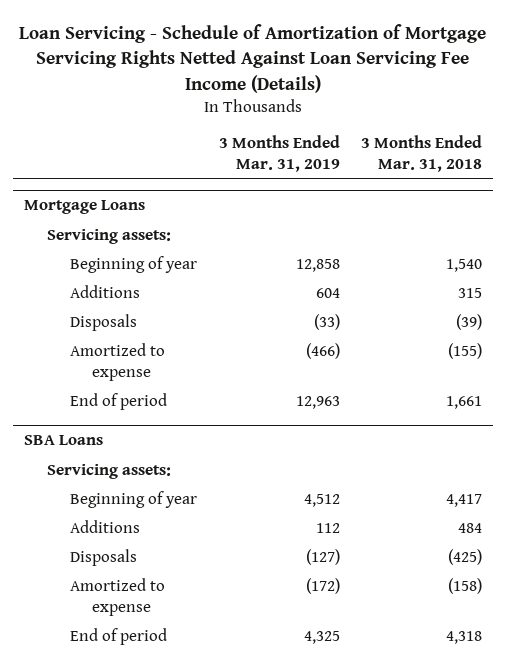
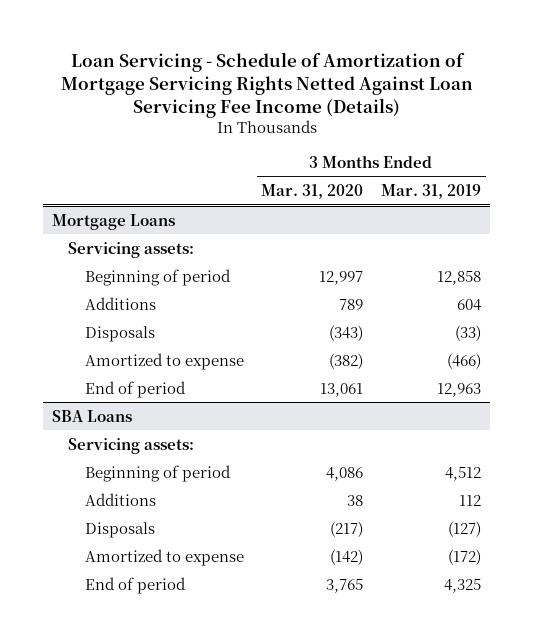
[361,135,483,173] 3 Months Ended Mar. 31, 2018 -> none
none -> [261,184,364,200] Mar. 31, 2020
[69,255,197,273] Beginning of year -> [84,268,231,286] Beginning of period
[69,490,197,508] Beginning of year -> [84,464,231,482] Beginning of period

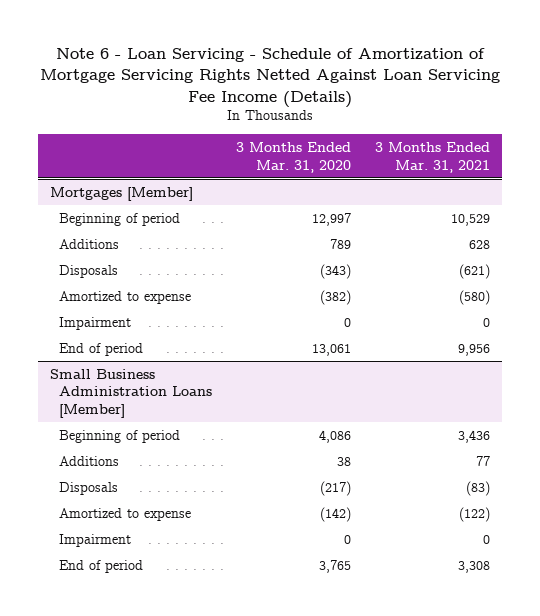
[60,51,473,119] Loan Servicing - Schedule of Amortization of Mortgage Servicing Rights Netted Against Loan Servicing Fee Income (Details) -> [39,48,500,108] Note 6 - Loan Servicing - Schedule of Amortization of Mortgage Servicing Rights Netted Against Loan Servicing Fee Income (Details)
[381,184,482,200] Mar. 31, 2019 -> none
none -> [375,142,491,173] 3 Months Ended Mar. 31, 2021
[68,241,195,258] Servicing assets: -> none
[52,213,176,230] Mortgage Loans -> [49,186,193,201] Mortgages [Member]
none -> [59,316,132,330] Impairment
[68,437,195,454] Servicing assets: -> none
[52,409,133,422] SBA Loans -> [49,368,213,418] Small Business Administration Loans [Member]
none -> [59,533,132,547] Impairment

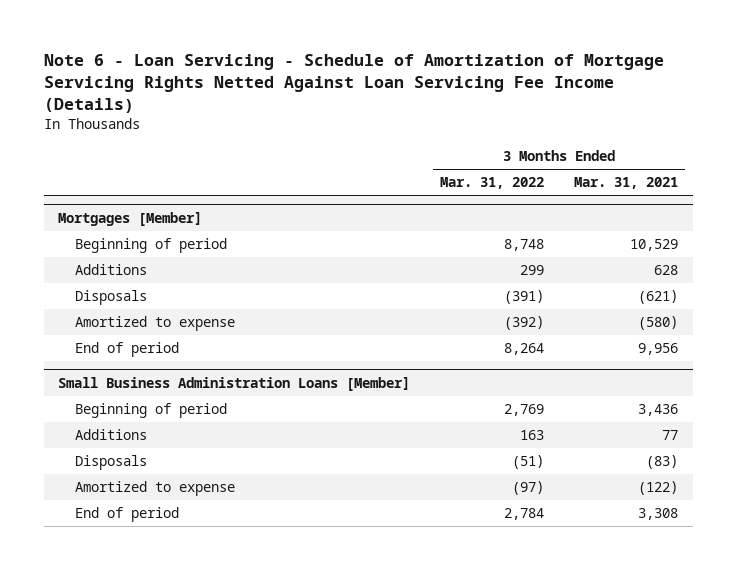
[236,142,352,173] 3 Months Ended Mar. 31, 2020 -> none
none -> [440,177,545,190] Mar. 31, 2022
[59,316,132,330] Impairment -> none
[59,533,132,547] Impairment -> none

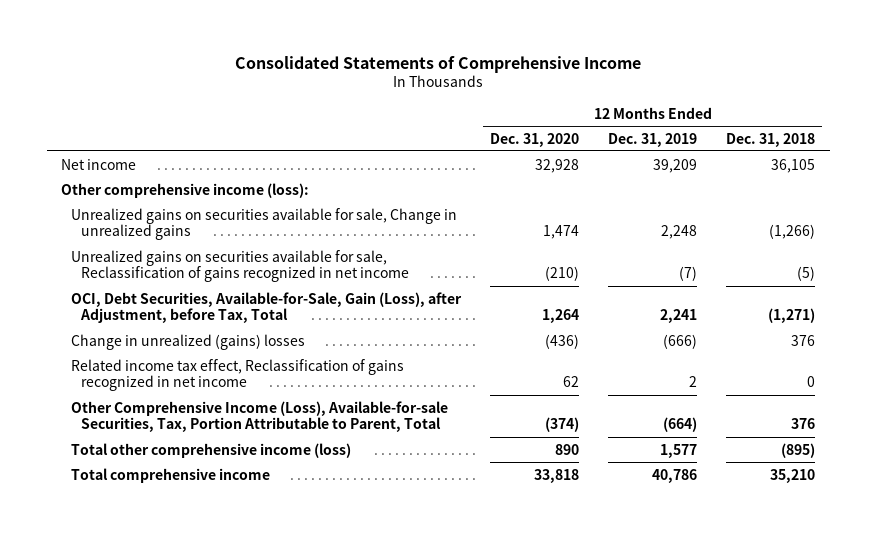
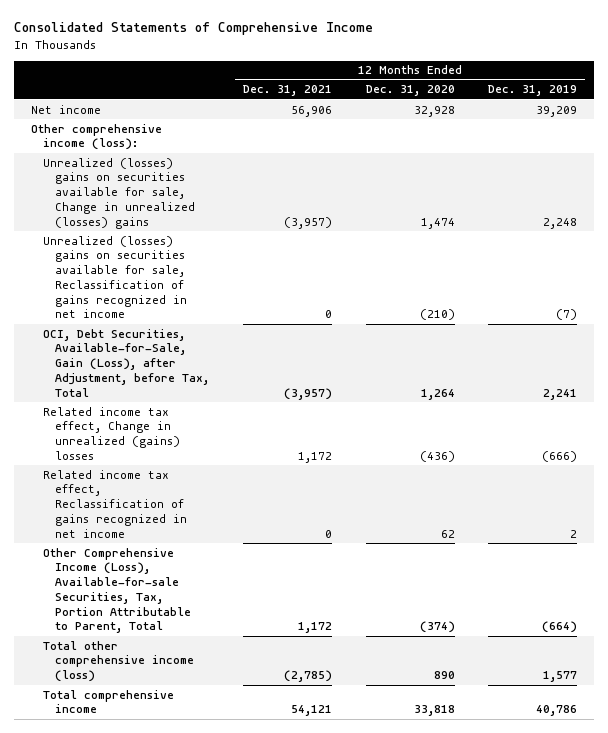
[726,132,816,147] Dec. 31, 2018 -> none
none -> [242,85,332,97] Dec. 31, 2021
[71,207,458,241] Unrealized gains on securities available for sale, Change in unrealized gains -> [43,157,196,229] Unrealized (losses) gains on securities available for sale, Change in unrealized (losses) gains
[71,249,410,283] Unrealized gains on securities available for sale, Reclassification of gains recognized in net income -> [43,235,188,319] Unrealized (losses) gains on securities available for sale, Reclassification of gains recognized in net income
[71,333,306,350] Change in unrealized (gains) losses -> [43,406,181,460] Related income tax effect, Change in unrealized (gains) losses

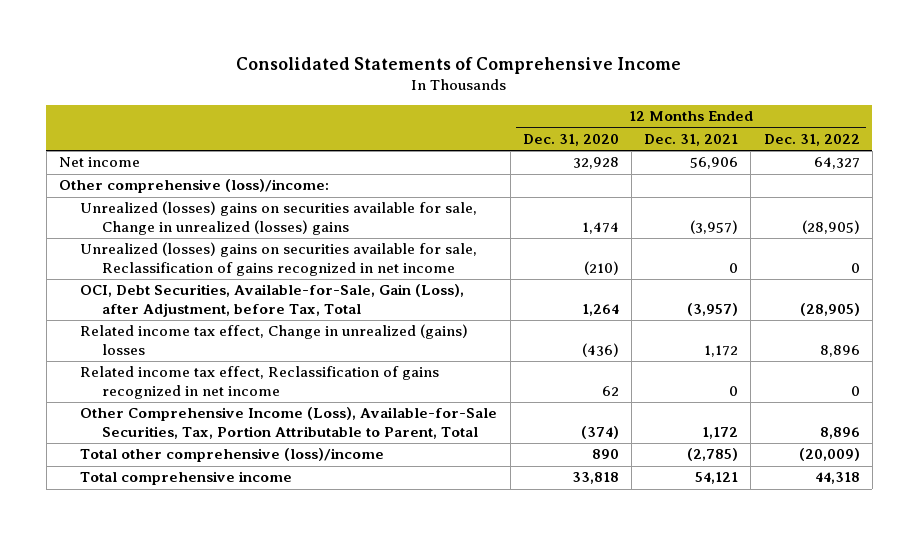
[488,85,578,97] Dec. 31, 2019 -> none
none -> [763,134,860,147] Dec. 31, 2022
[30,123,162,151] Other comprehensive income (loss): -> [58,179,329,194] Other comprehensive (loss)/income:
[43,547,192,634] Other Comprehensive Income (Loss), Available-for-sale Securities, Tax, Portion Attributable to Parent, Total -> [80,407,498,439] Other Comprehensive Income (Loss), Available-for-Sale Securities, Tax, Portion Attributable to Parent, Total
[43,640,195,683] Total other comprehensive income (loss) -> [80,448,385,463] Total other comprehensive (loss)/income

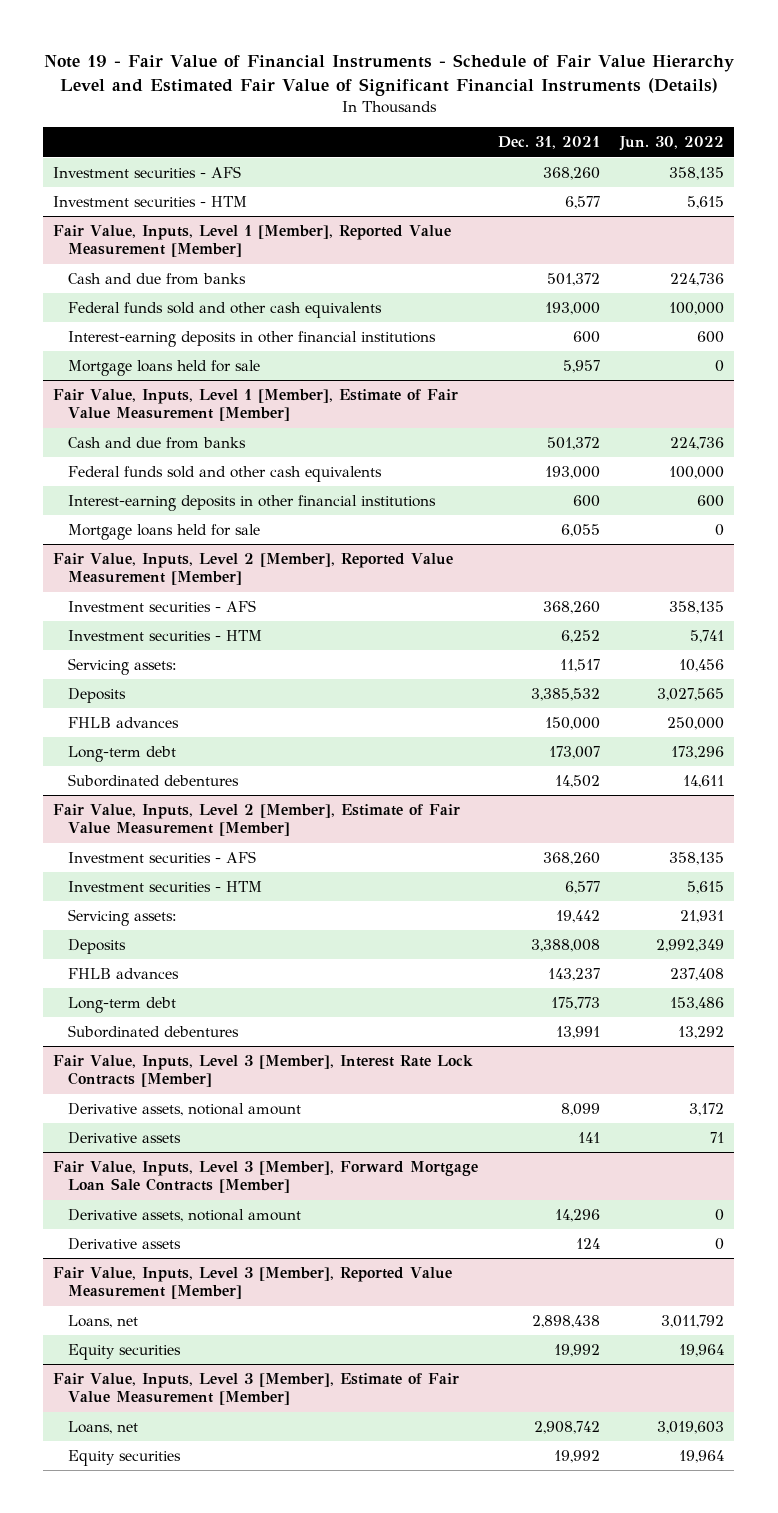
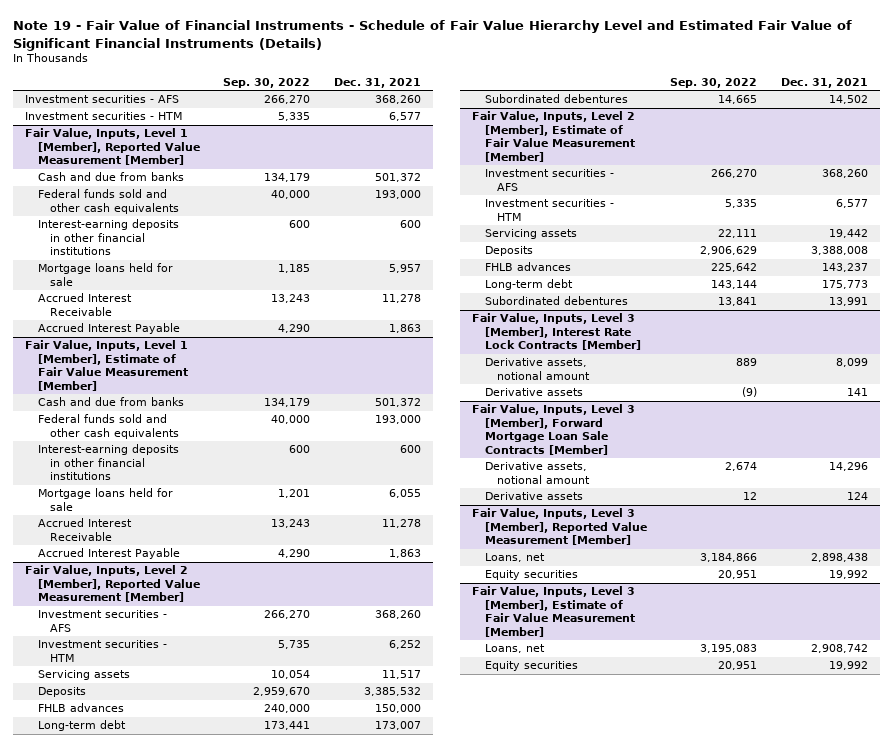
[619,136,725,152] Jun. 30, 2022 -> none
none -> [223,77,311,88] Sep. 30, 2022
none -> [37,293,132,316] Accrued Interest Receivable
none -> [37,323,180,335] Accrued Interest Payable
none -> [37,518,132,541] Accrued Interest Receivable
none -> [37,548,180,560] Accrued Interest Payable
[67,658,177,676] Servicing assets: -> [37,670,130,681] Servicing assets
[67,909,177,927] Servicing assets: -> [484,229,577,240] Servicing assets

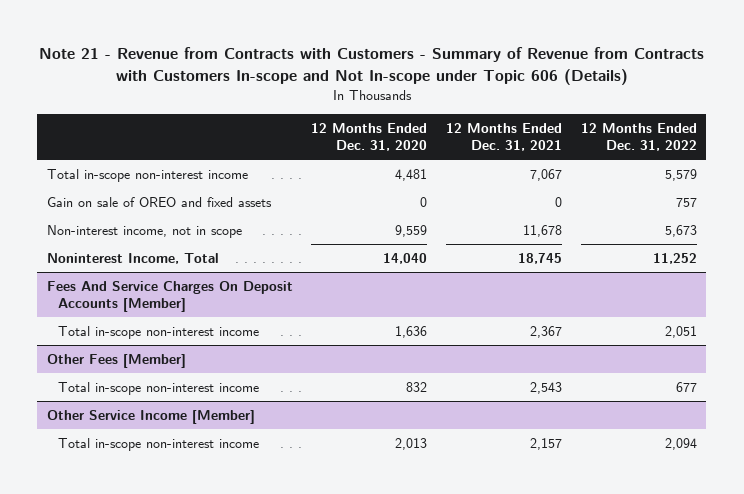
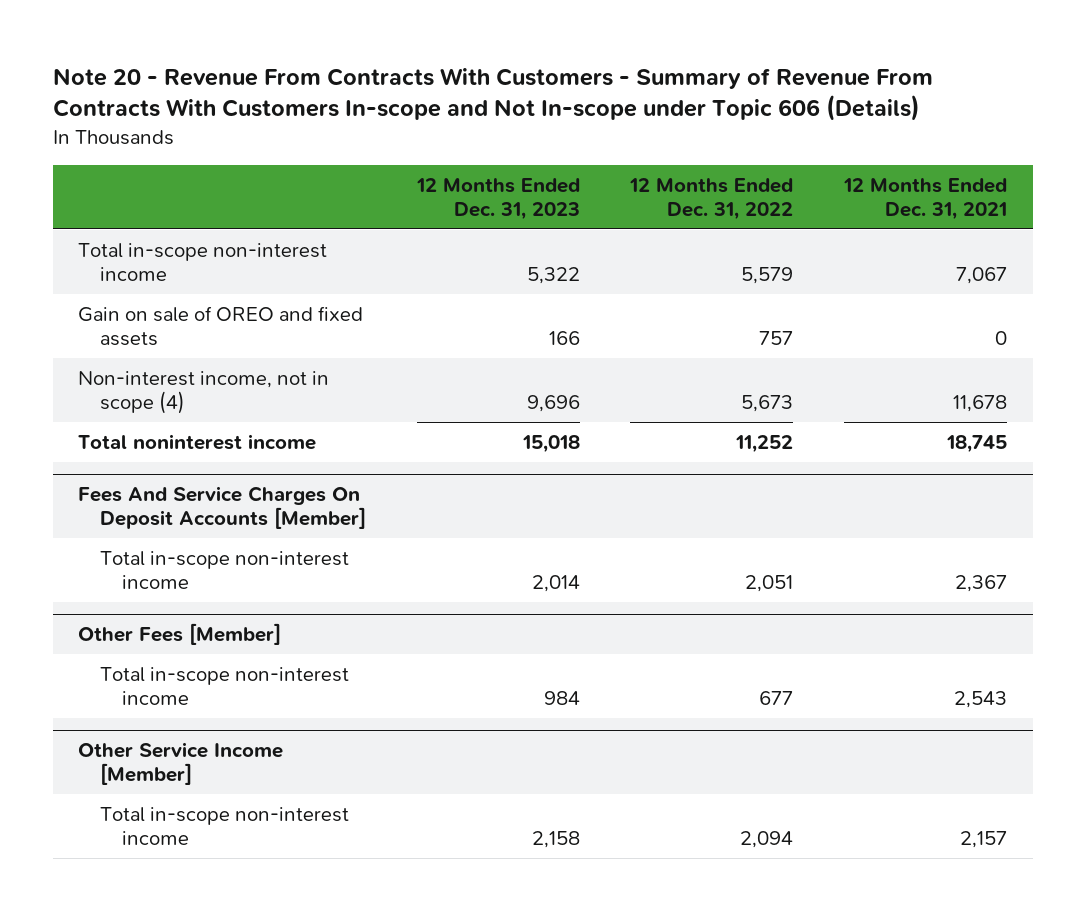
[38,47,704,85] Note 21 - Revenue from Contracts with Customers - Summary of Revenue from Contracts with Customers In-scope and Not In-scope under Topic 606 (Details) -> [52,67,933,122] Note 20 - Revenue From Contracts With Customers - Summary of Revenue From Contracts With Customers In-scope and Not In-scope under Topic 606 (Details)
[311,122,428,152] 12 Months Ended Dec. 31, 2020 -> none
none -> [415,177,580,220] 12 Months Ended Dec. 31, 2023
[46,224,242,238] Non-interest income, not in scope -> [78,371,330,415] Non-interest income, not in scope (4)
[46,252,219,264] Noninterest Income, Total -> [78,434,317,451] Total noninterest income

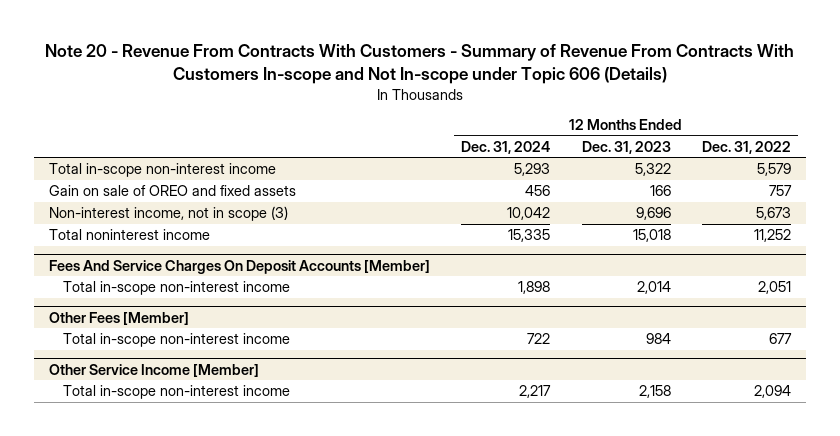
[843,177,1008,220] 12 Months Ended Dec. 31, 2021 -> none
none -> [461,141,551,155] Dec. 31, 2024
[78,371,330,415] Non-interest income, not in scope (4) -> [49,206,289,222] Non-interest income, not in scope (3)

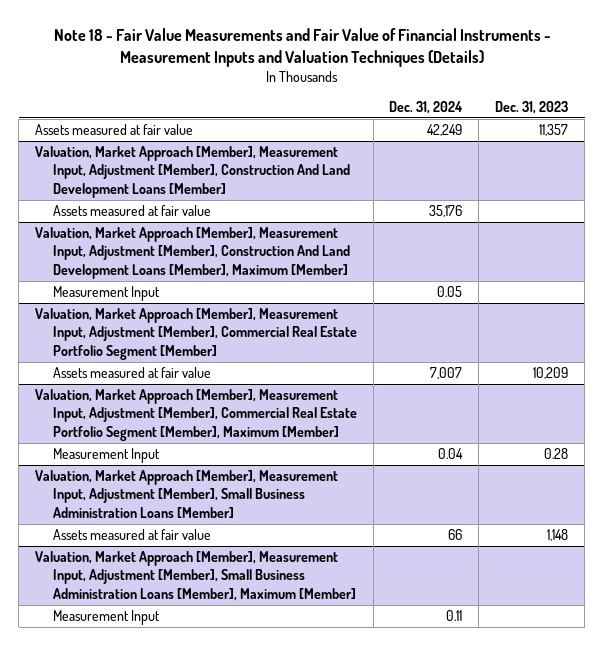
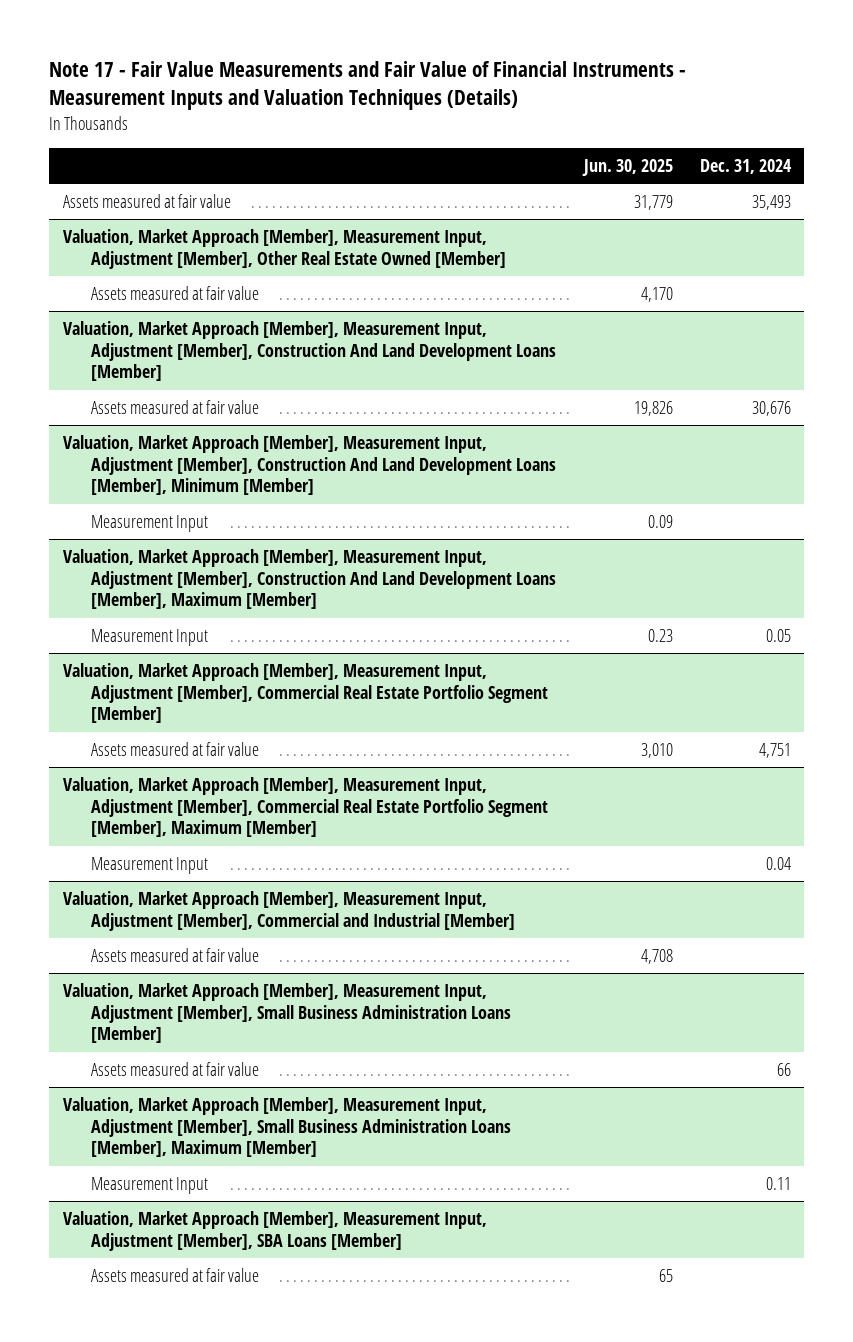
[53,27,551,67] Note 18 - Fair Value Measurements and Fair Value of Financial Instruments - Measurement Inputs and Valuation Techniques (Details) -> [49,61,687,111] Note 17 - Fair Value Measurements and Fair Value of Financial Instruments - Measurement Inputs and Valuation Techniques (Details)
[495,100,569,114] Dec. 31, 2023 -> none
none -> [581,158,673,176] Jun. 30, 2025
[427,124,463,137] 42,249 -> [751,195,791,211] 35,493
none -> [62,229,507,269] Valuation, Market Approach [Member], Measurement Input, Adjustment [Member], Other Real Estate Owned [Member]
none -> [91,286,260,301] Assets measured at fair value
[429,205,463,218] 35,176 -> [751,401,791,417] 30,676
none -> [62,435,557,496] Valuation, Market Approach [Member], Measurement Input, Adjustment [Member], Construction And Land Development Loans [Member], Minimum [Member]
none -> [91,515,209,533] Measurement Input
[430,367,463,380] 7,007 -> [758,743,791,759] 4,751
none -> [62,891,516,931] Valuation, Market Approach [Member], Measurement Input, Adjustment [Member], Commercial and Industrial [Member]
none -> [91,948,260,963] Assets measured at fair value
none -> [62,1211,487,1251] Valuation, Market Approach [Member], Measurement Input, Adjustment [Member], SBA Loans [Member]
none -> [91,1268,260,1283] Assets measured at fair value

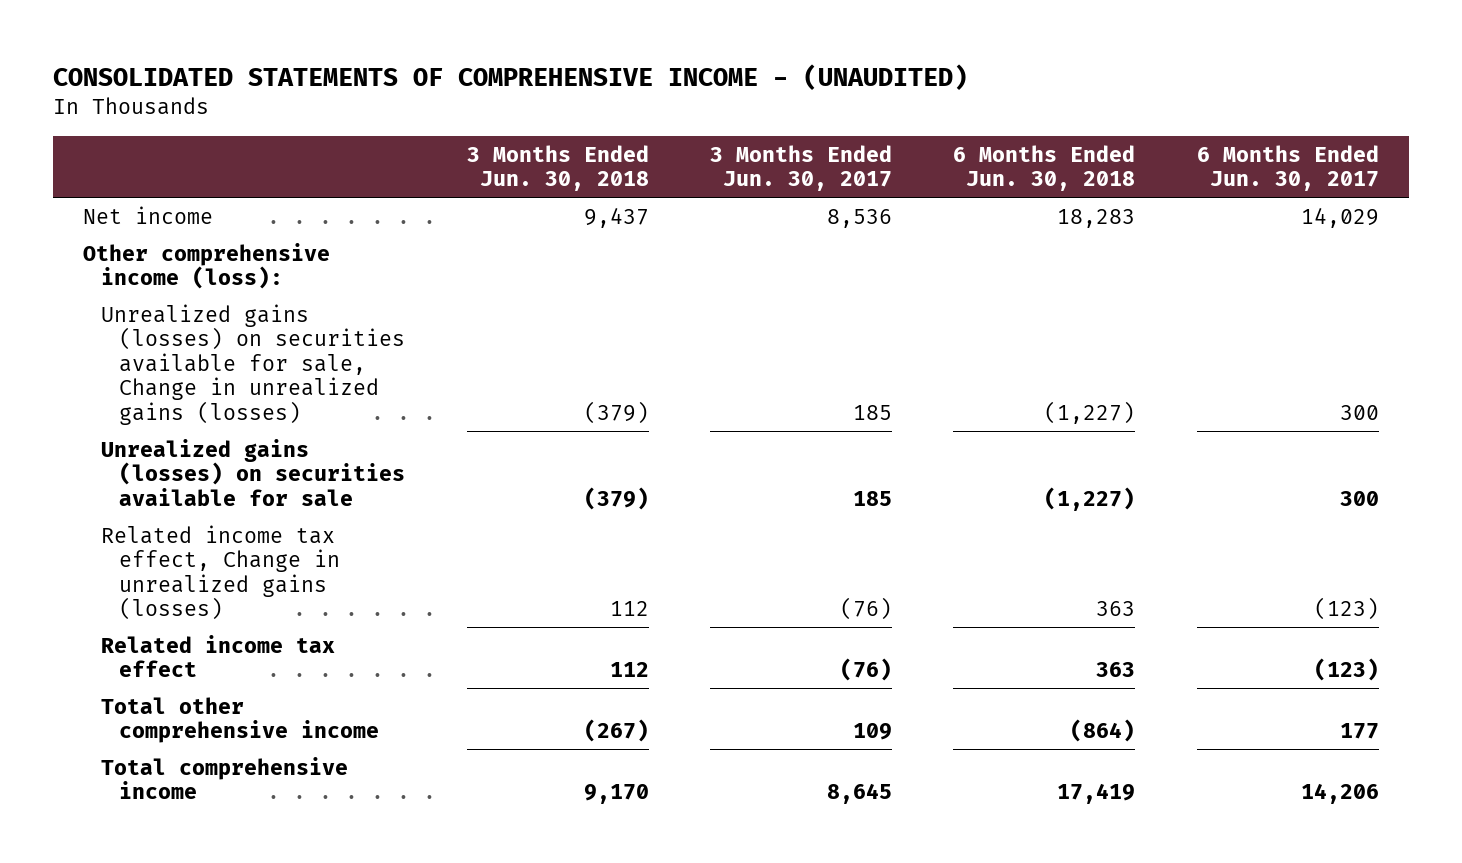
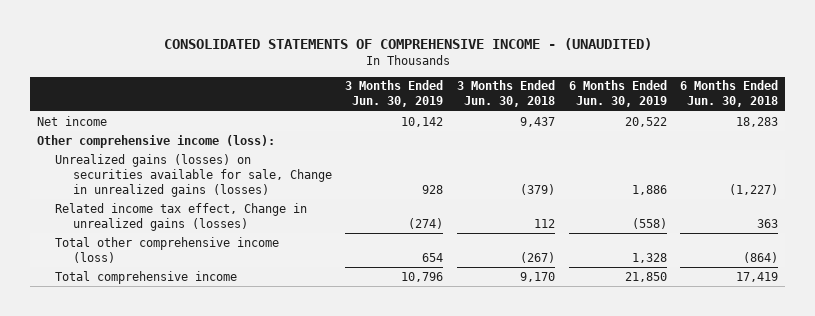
[709,144,892,192] 3 Months Ended Jun. 30, 2017 -> none
[1196,144,1379,192] 6 Months Ended Jun. 30, 2017 -> none
none -> [345,80,444,108] 3 Months Ended Jun. 30, 2019
none -> [568,80,667,108] 6 Months Ended Jun. 30, 2019
[101,438,406,506] Unrealized gains (losses) on securities available for sale -> none
[101,634,336,678] Related income tax effect -> none
[101,696,380,744] Total other comprehensive income -> [54,236,279,263] Total other comprehensive income (loss)

